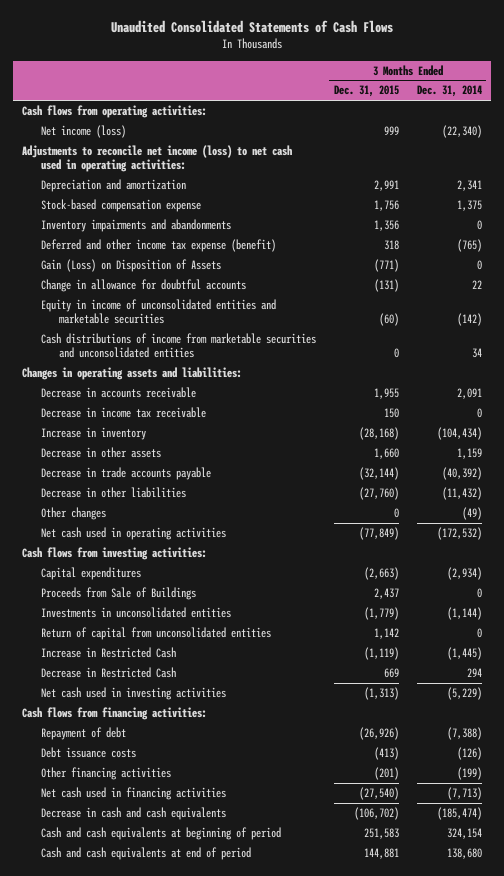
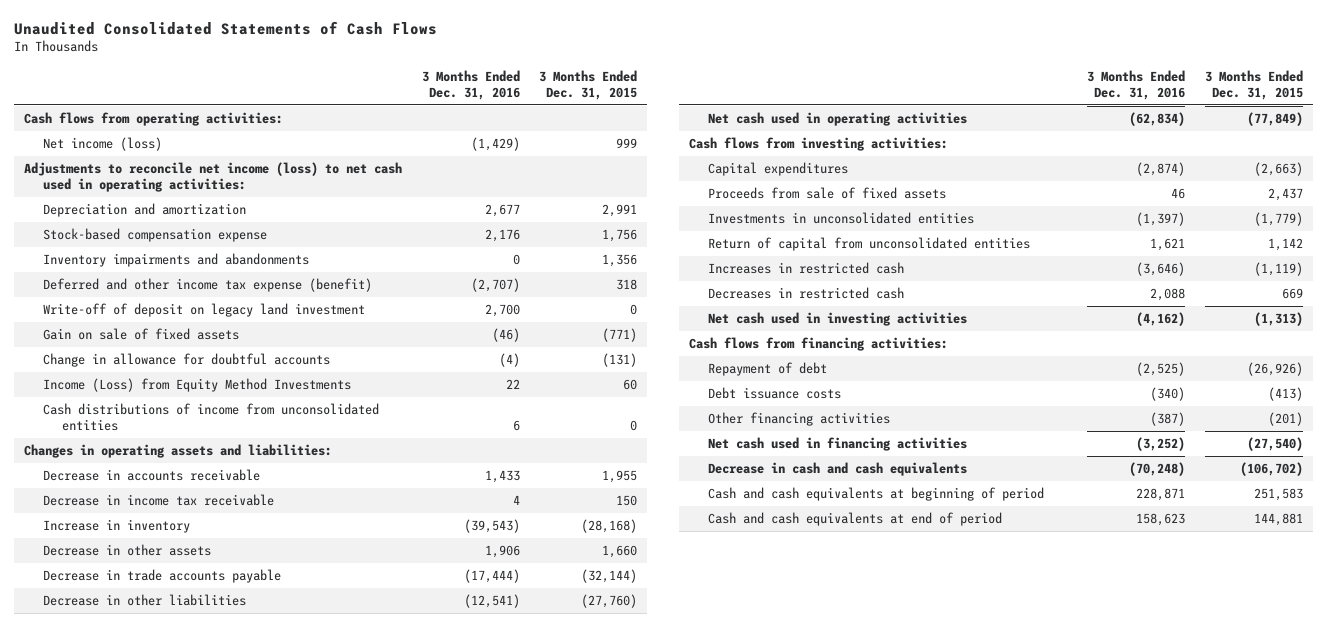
[416,85,482,98] Dec. 31, 2014 -> none
none -> [421,70,520,100] 3 Months Ended Dec. 31, 2016
none -> [42,302,365,317] Write-off of deposit on legacy land investment
[40,259,221,273] Gain (Loss) on Disposition of Assets -> [42,327,239,340] Gain on sale of fixed assets
[40,299,276,325] Equity in income of unconsolidated entities and marketable securities -> none
none -> [42,377,351,392] Income (Loss) from Equity Method Investments
[40,333,316,359] Cash distributions of income from marketable securities and unconsolidated entities -> [42,402,379,431] Cash distributions of income from unconsolidated entities
[40,507,106,521] Other changes -> none
[40,587,196,601] Proceeds from Sale of Buildings -> [708,186,947,199] Proceeds from sale of fixed assets
[40,647,176,659] Increase in Restricted Cash -> [708,261,905,274] Increases in restricted cash
[40,667,176,679] Decrease in Restricted Cash -> [708,286,905,299] Decreases in restricted cash

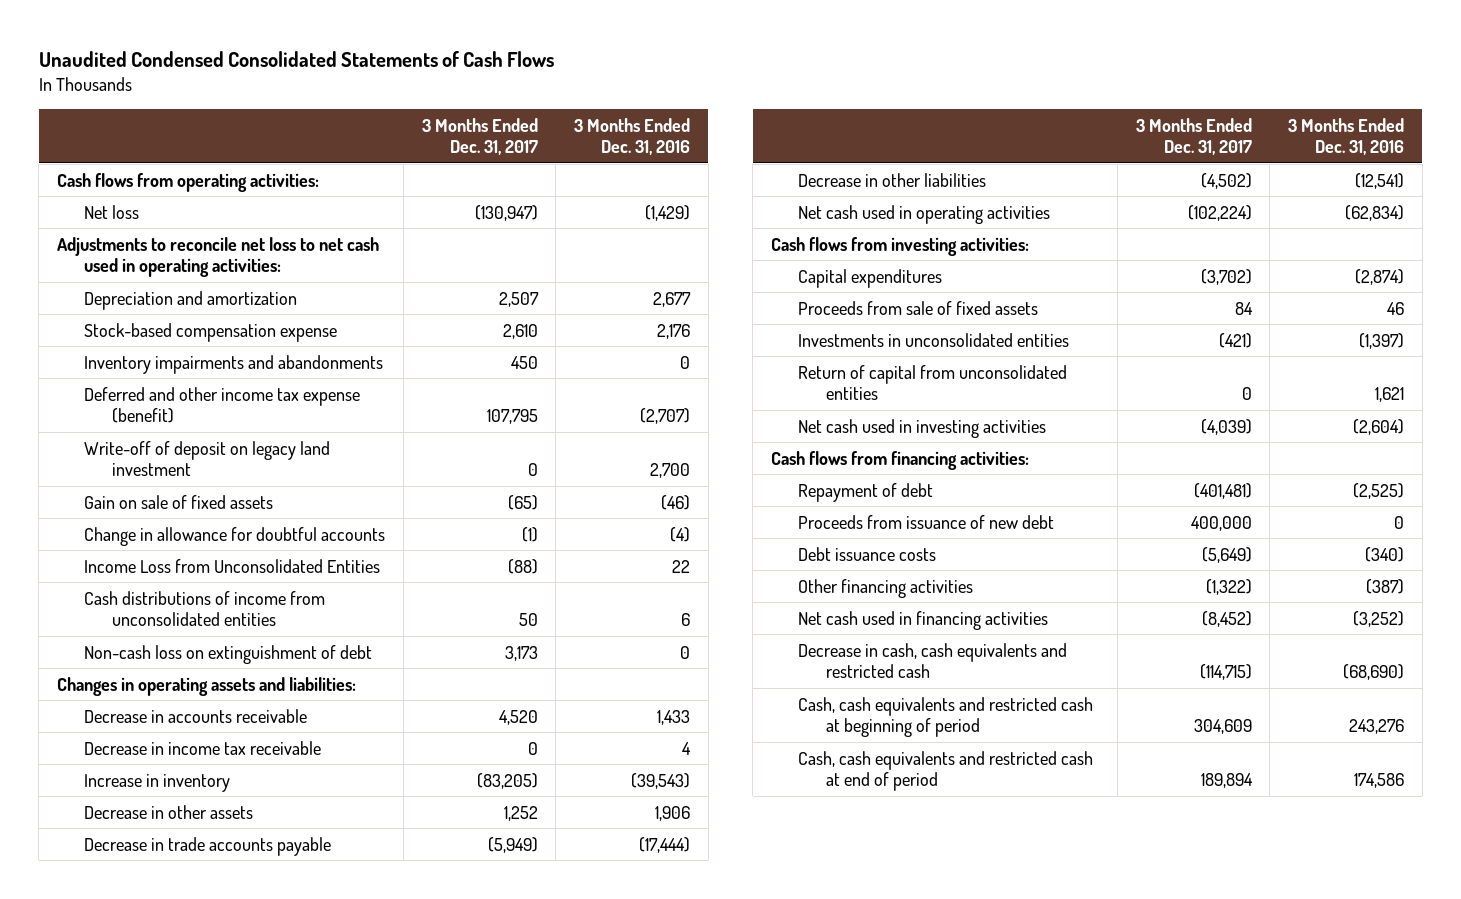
[13,20,437,35] Unaudited Consolidated Statements of Cash Flows -> [38,50,554,67] Unaudited Condensed Consolidated Statements of Cash Flows
[539,70,638,100] 3 Months Ended Dec. 31, 2015 -> none
none -> [421,117,538,155] 3 Months Ended Dec. 31, 2017
[42,136,162,151] Net income (loss) -> [84,204,140,219] Net loss
[23,161,402,192] Adjustments to reconcile net income (loss) to net cash used in operating activities: -> [57,236,380,278] Adjustments to reconcile net loss to net cash used in operating activities:
[42,377,351,392] Income (Loss) from Equity Method Investments -> none
none -> [84,558,381,573] Income Loss from Unconsolidated Entities
none -> [84,644,373,664] Non-cash loss on extinguishment of debt
[708,261,905,274] Increases in restricted cash -> none
[708,286,905,299] Decreases in restricted cash -> none
[1136,311,1186,326] (4,162) -> [1352,418,1404,435] (2,604)
none -> [798,514,1055,529] Proceeds from issuance of new debt
[708,461,968,476] Decrease in cash and cash equivalents -> [798,642,1068,679] Decrease in cash, cash equivalents and restricted cash
[1129,461,1186,476] (70,248) -> [1342,664,1404,681] (68,690)
[708,486,1045,501] Cash and cash equivalents at beginning of period -> [798,696,1094,738] Cash, cash equivalents and restricted cash at beginning of period
[1136,487,1186,501] 228,871 -> [1348,719,1404,735] 243,276
[708,511,1003,526] Cash and cash equivalents at end of period -> [798,750,1094,792] Cash, cash equivalents and restricted cash at end of period
[1136,512,1186,526] 158,623 -> [1353,773,1404,789] 174,586

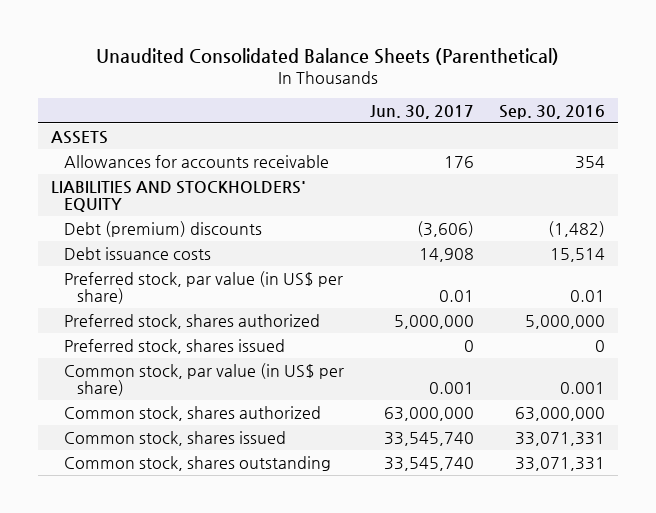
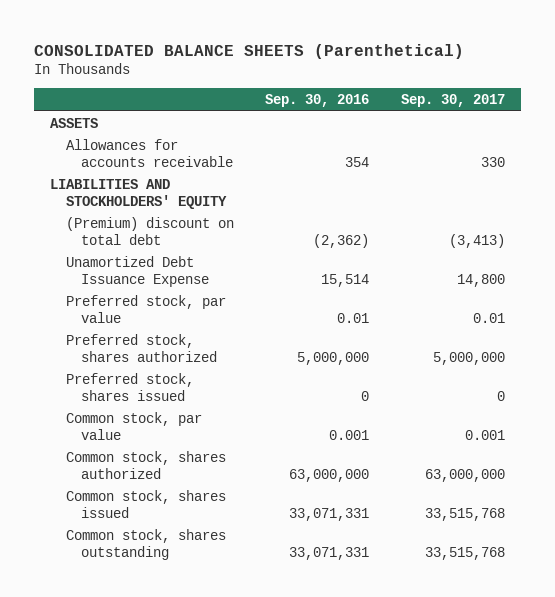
[96,48,560,66] Unaudited Consolidated Balance Sheets (Parenthetical) -> [34,43,465,59] CONSOLIDATED BALANCE SHEETS (Parenthetical)
[369,104,474,119] Jun. 30, 2017 -> none
none -> [401,93,506,107] Sep. 30, 2017
[64,220,263,237] Debt (premium) discounts -> [65,216,234,245] (Premium) discount on total debt
[548,220,606,237] (1,482) -> [313,233,370,248] (2,362)
[64,246,212,260] Debt issuance costs -> [65,255,210,287] Unamortized Debt Issuance Expense
[64,270,344,305] Preferred stock, par value (in US$ per share) -> [65,294,226,323] Preferred stock, par value
[64,362,345,397] Common stock, par value (in US$ per share) -> [65,411,202,440] Common stock, par value

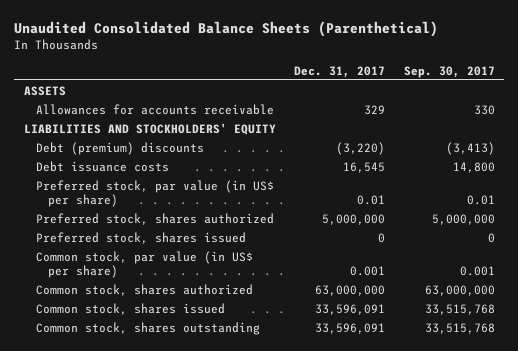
[34,43,465,59] CONSOLIDATED BALANCE SHEETS (Parenthetical) -> [14,20,439,37] Unaudited Consolidated Balance Sheets (Parenthetical)
[265,93,370,107] Sep. 30, 2016 -> none
none -> [294,65,386,78] Dec. 31, 2017
[65,216,234,245] (Premium) discount on total debt -> [36,141,205,155] Debt (premium) discounts
[65,255,210,287] Unamortized Debt Issuance Expense -> [36,160,170,172] Debt issuance costs
[65,294,226,323] Preferred stock, par value -> [36,179,275,208] Preferred stock, par value (in US$ per share)
[65,411,202,440] Common stock, par value -> [36,250,254,279] Common stock, par value (in US$ per share)

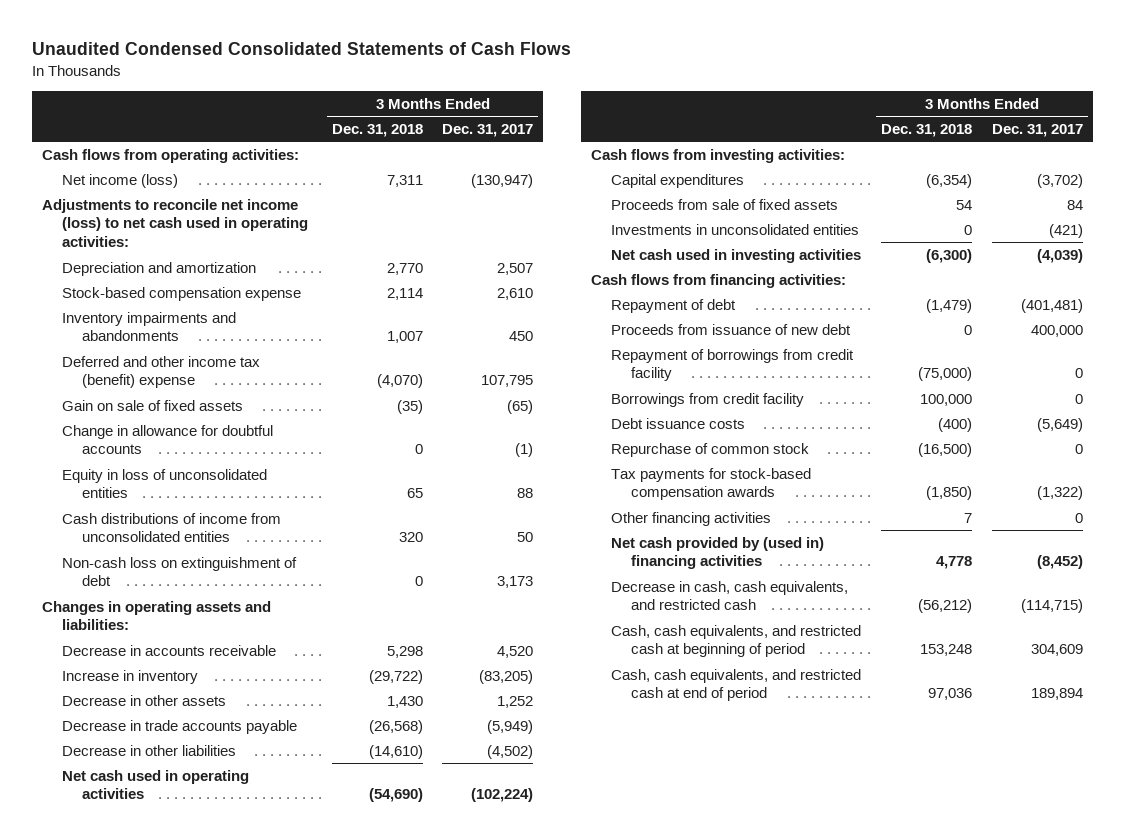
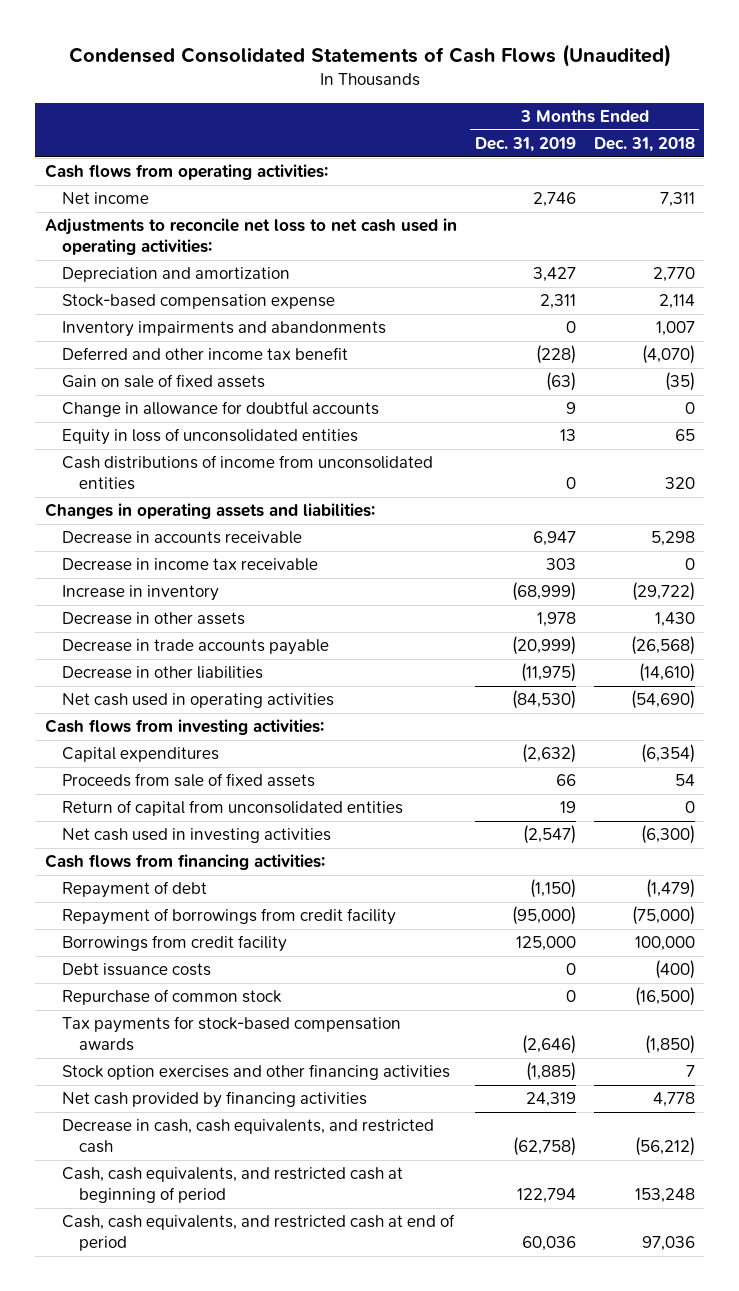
[31,42,571,56] Unaudited Condensed Consolidated Statements of Cash Flows -> [68,44,671,68] Condensed Consolidated Statements of Cash Flows (Unaudited)
[442,123,534,137] Dec. 31, 2017 -> none
none -> [474,137,576,153] Dec. 31, 2019
[61,173,178,188] Net income (loss) -> [61,192,149,205] Net income
[41,198,308,248] Adjustments to reconcile net income (loss) to net cash used in operating activities: -> [44,218,457,256] Adjustments to reconcile net loss to net cash used in operating activities:
[61,355,260,389] Deferred and other income tax (benefit) expense -> [61,347,348,361] Deferred and other income tax benefit
[61,556,297,587] Non-cash loss on extinguishment of debt -> none
none -> [61,558,318,572] Decrease in income tax receivable
[610,223,859,235] Investments in unconsolidated entities -> none
none -> [61,800,403,817] Return of capital from unconsolidated entities
[610,323,851,335] Proceeds from issuance of new debt -> none
[610,511,771,526] Other financing activities -> [61,1064,450,1081] Stock option exercises and other financing activities
[610,536,824,570] Net cash provided by (used in) financing activities -> [61,1091,367,1109] Net cash provided by financing activities

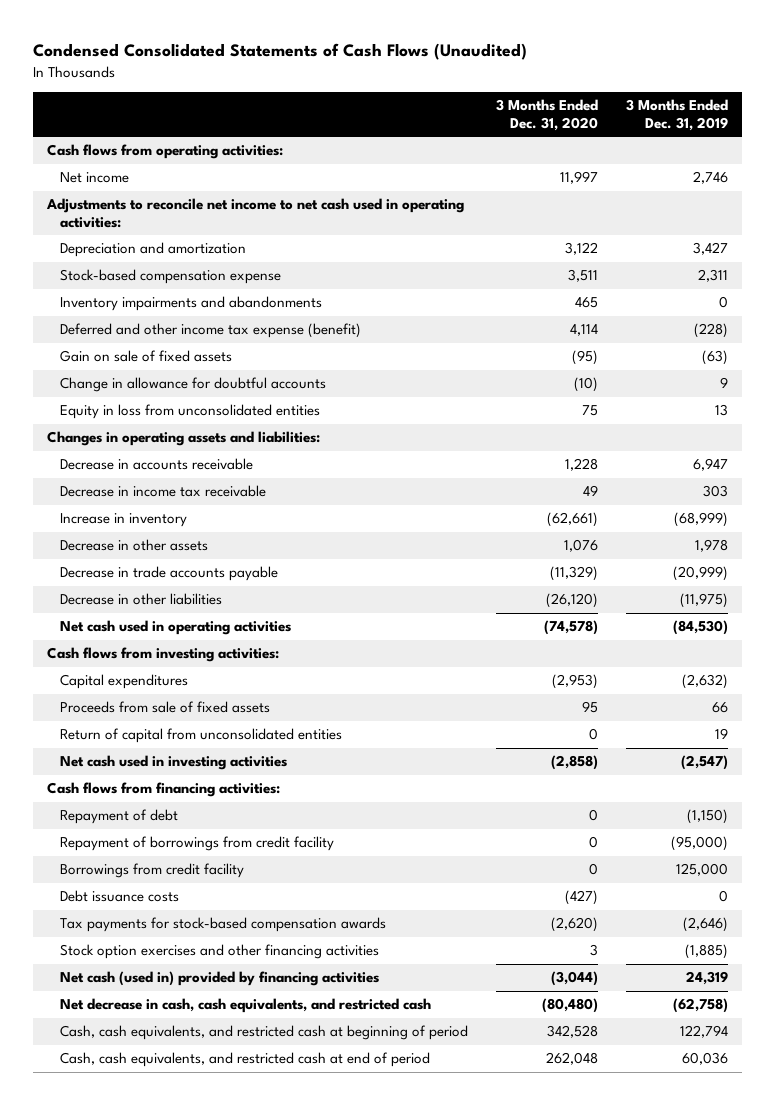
[593,137,695,153] Dec. 31, 2018 -> none
none -> [495,99,598,131] 3 Months Ended Dec. 31, 2020
[44,218,457,256] Adjustments to reconcile net loss to net cash used in operating activities: -> [46,198,465,228] Adjustments to reconcile net income to net cash used in operating activities:
[61,347,348,361] Deferred and other income tax benefit -> [59,323,361,339] Deferred and other income tax expense (benefit)
[61,455,433,491] Cash distributions of income from unconsolidated entities -> none
[61,428,358,446] Equity in loss of unconsolidated entities -> [59,404,320,420] Equity in loss from unconsolidated entities
[61,989,282,1006] Repurchase of common stock -> none
[61,1091,367,1109] Net cash provided by financing activities -> [59,971,379,987] Net cash (used in) provided by financing activities
[61,1119,434,1154] Decrease in cash, cash equivalents, and restricted cash -> [59,998,431,1014] Net decrease in cash, cash equivalents, and restricted cash

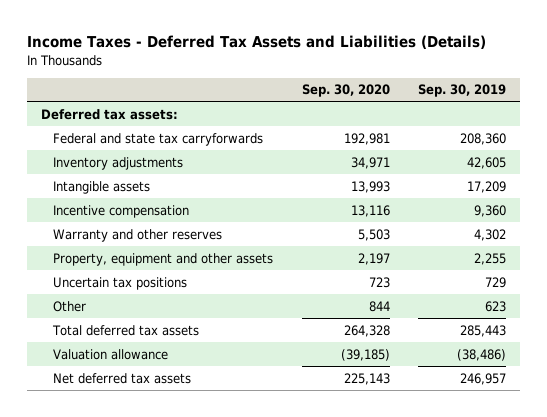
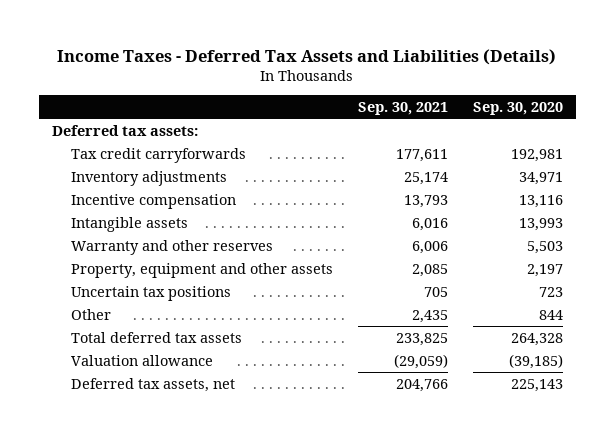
[418,84,507,98] Sep. 30, 2019 -> none
none -> [357,101,448,115] Sep. 30, 2021
[53,132,264,146] Federal and state tax carryforwards -> [70,147,246,163] Tax credit carryforwards
[53,180,151,194] Intangible assets -> [70,216,188,232] Intangible assets
[53,372,192,384] Net deferred tax assets -> [70,377,235,392] Deferred tax assets, net

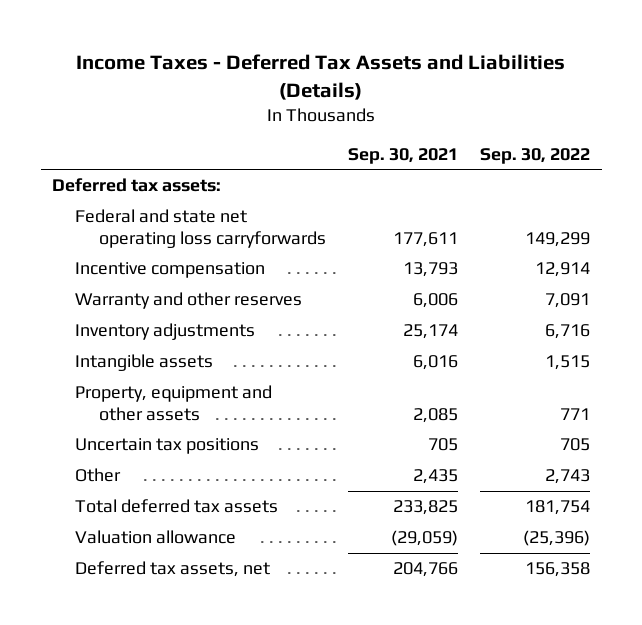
[473,101,564,115] Sep. 30, 2020 -> none
none -> [480,148,591,165] Sep. 30, 2022
[70,147,246,163] Tax credit carryforwards -> [75,209,326,249] Federal and state net operating loss carryforwards
[70,170,227,186] Inventory adjustments -> [75,323,256,341] Inventory adjustments
[70,216,188,232] Intangible assets -> [75,354,214,372] Intangible assets

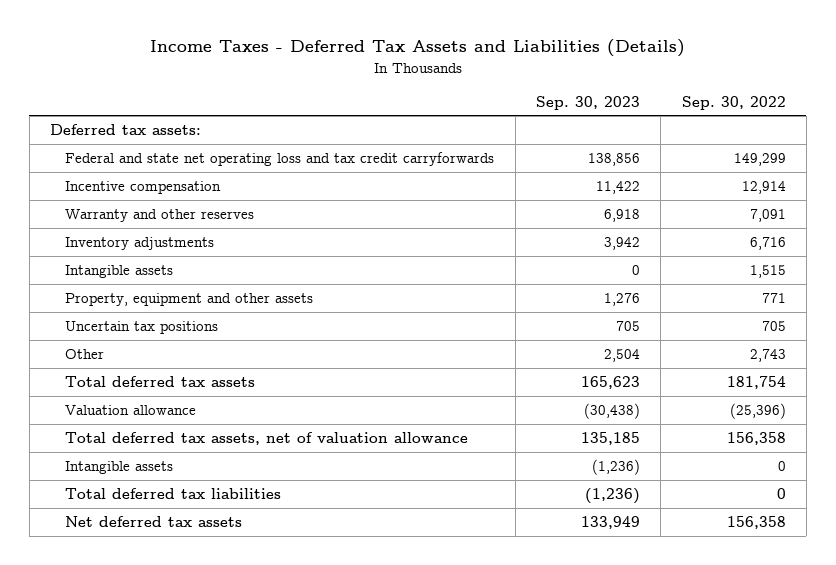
[348,148,459,165] Sep. 30, 2021 -> none
none -> [536,95,641,110] Sep. 30, 2023
[75,209,326,249] Federal and state net operating loss carryforwards -> [65,152,495,167] Federal and state net operating loss and tax credit carryforwards
none -> [65,432,469,446] Total deferred tax assets, net of valuation allowance
none -> [65,461,174,475] Intangible assets
none -> [65,488,282,500] Total deferred tax liabilities
[75,561,271,578] Deferred tax assets, net -> [65,516,243,528] Net deferred tax assets

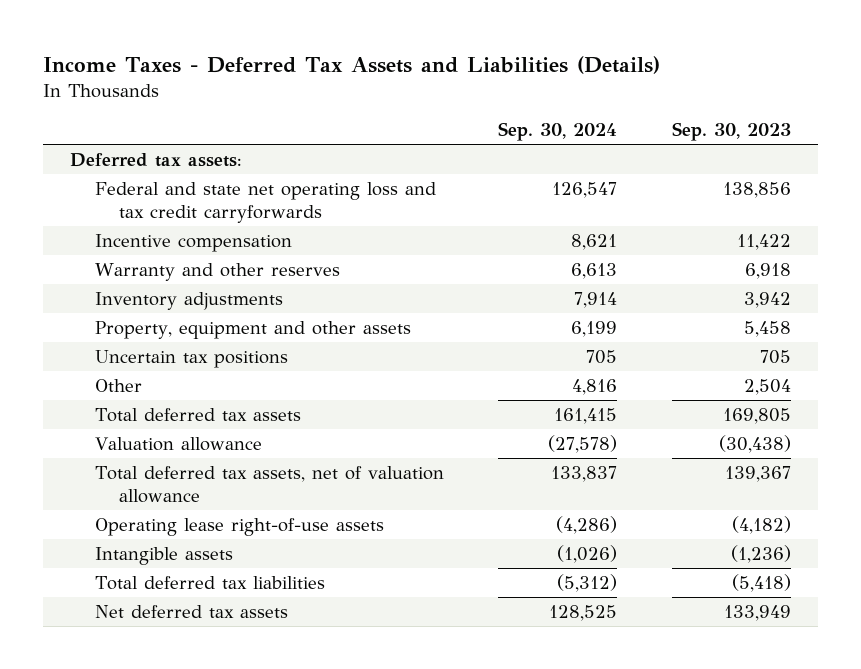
[681,95,786,110] Sep. 30, 2022 -> none
none -> [498,122,618,142] Sep. 30, 2024
[65,265,174,279] Intangible assets -> none
[604,293,641,307] 1,276 -> [743,320,791,337] 5,458
[581,376,641,390] 165,623 -> [722,407,791,424] 169,805
[581,432,641,446] 135,185 -> [724,465,791,482] 139,367
none -> [94,517,384,536] Operating lease right-of-use assets
[585,488,641,505] (1,236) -> [731,573,791,592] (5,418)

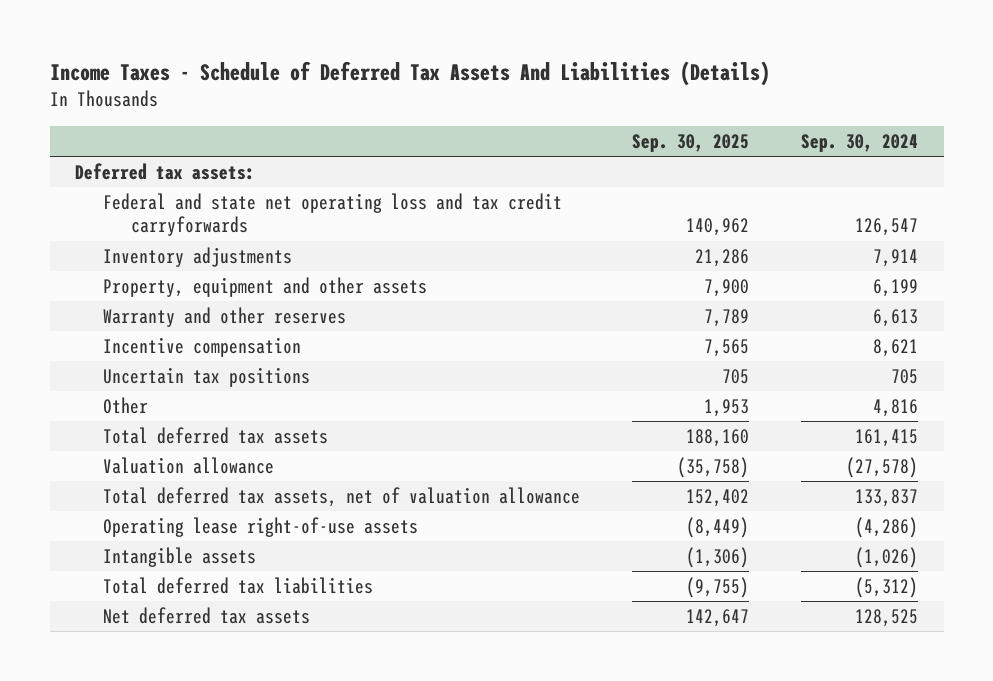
[43,56,661,75] Income Taxes - Deferred Tax Assets and Liabilities (Details) -> [49,60,770,86] Income Taxes - Schedule of Deferred Tax Assets And Liabilities (Details)
[671,122,791,142] Sep. 30, 2023 -> none
none -> [632,133,750,152] Sep. 30, 2025
[94,262,340,281] Warranty and other reserves -> [103,307,347,328] Warranty and other reserves
[94,233,292,252] Incentive compensation -> [103,337,302,358] Incentive compensation

